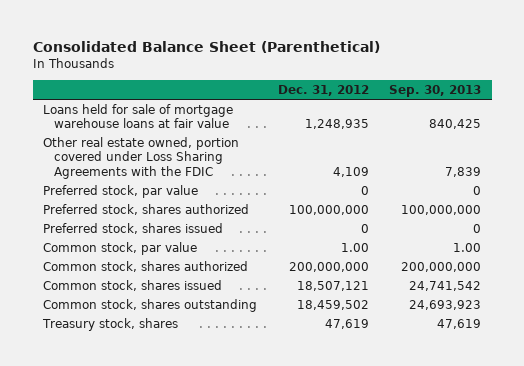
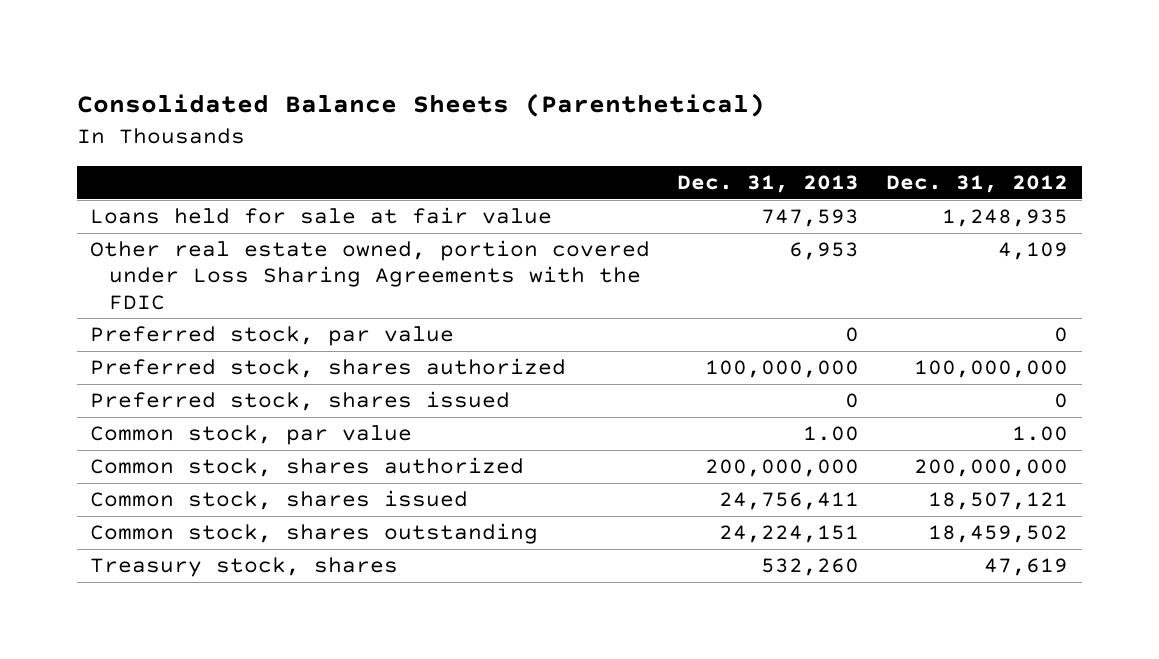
[32,40,380,53] Consolidated Balance Sheet (Parenthetical) -> [76,93,765,118] Consolidated Balance Sheets (Parenthetical)
[389,85,482,98] Sep. 30, 2013 -> none
none -> [677,175,860,194] Dec. 31, 2013
[43,103,234,129] Loans held for sale of mortgage warehouse loans at fair value -> [90,207,553,225] Loans held for sale at fair value

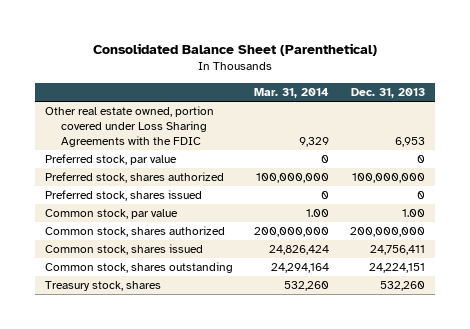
[76,93,765,118] Consolidated Balance Sheets (Parenthetical) -> [93,42,378,56] Consolidated Balance Sheet (Parenthetical)
[886,175,1069,194] Dec. 31, 2012 -> none
none -> [254,87,330,98] Mar. 31, 2014
[90,207,553,225] Loans held for sale at fair value -> none

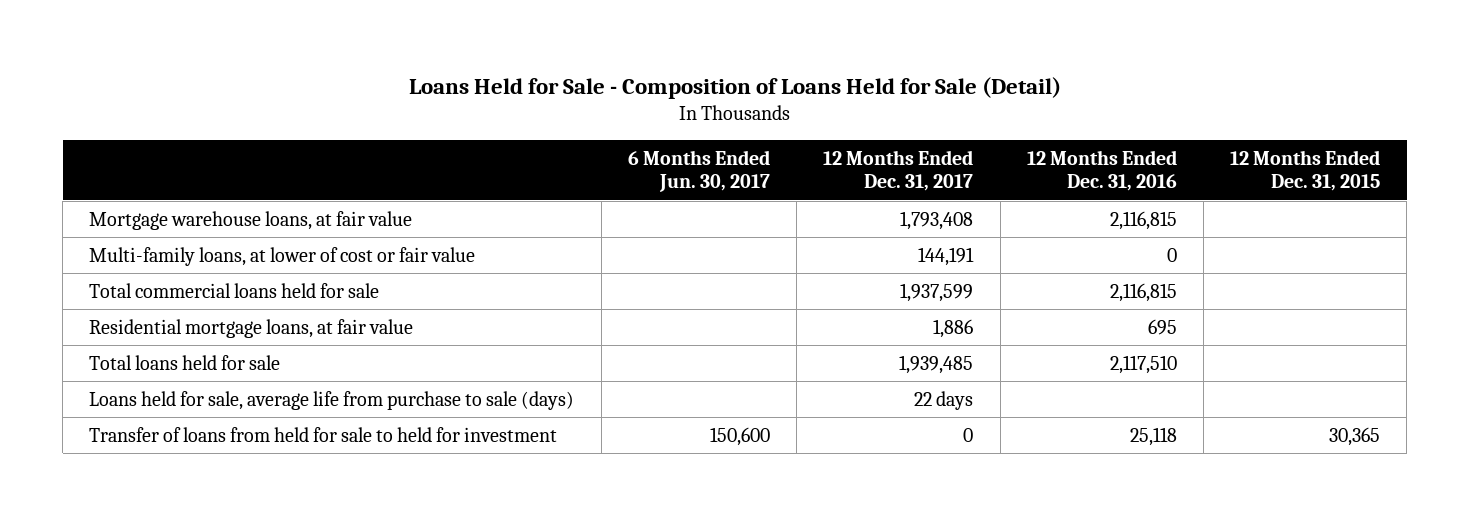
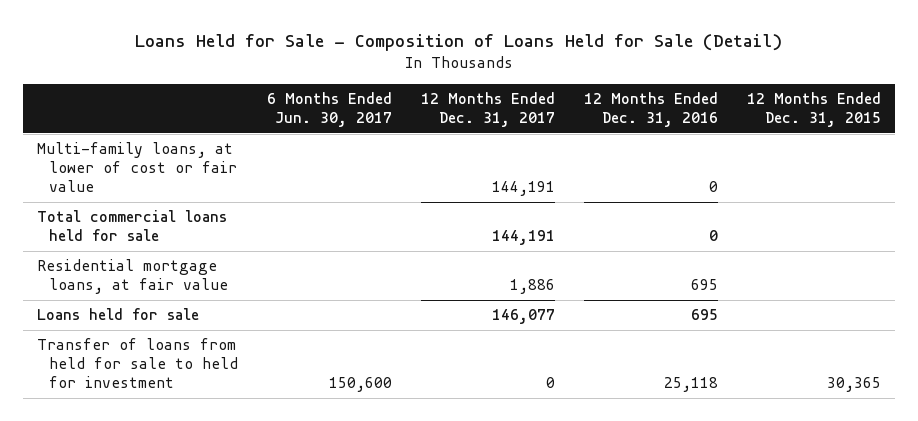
[89,210,413,230] Mortgage warehouse loans, at fair value -> none
[900,282,974,302] 1,937,599 -> [492,230,556,246] 144,191
[1109,282,1177,302] 2,116,815 -> [708,230,718,242] 0
[89,390,575,410] Loans held for sale, average life from purchase to sale (days) -> none
[89,354,281,370] Total loans held for sale -> [37,308,200,321] Loans held for sale
[899,354,974,374] 1,939,485 -> [492,309,556,325] 146,077
[1109,354,1177,374] 2,117,510 -> [690,309,718,321] 695

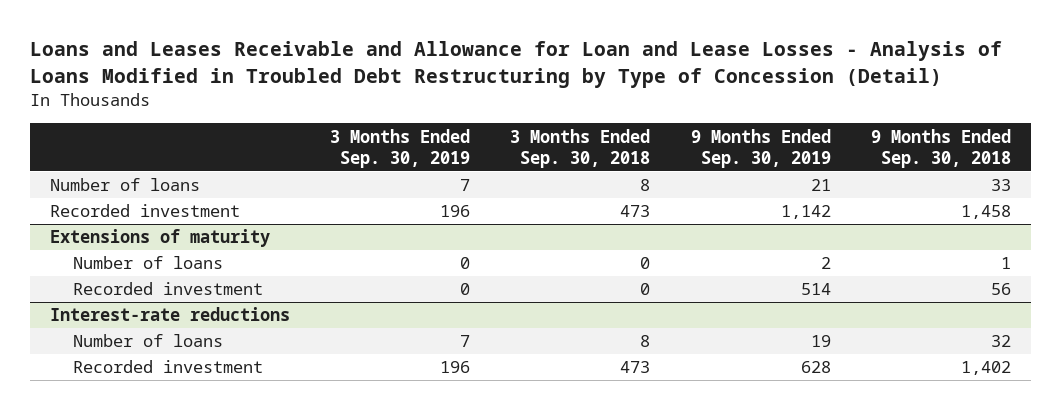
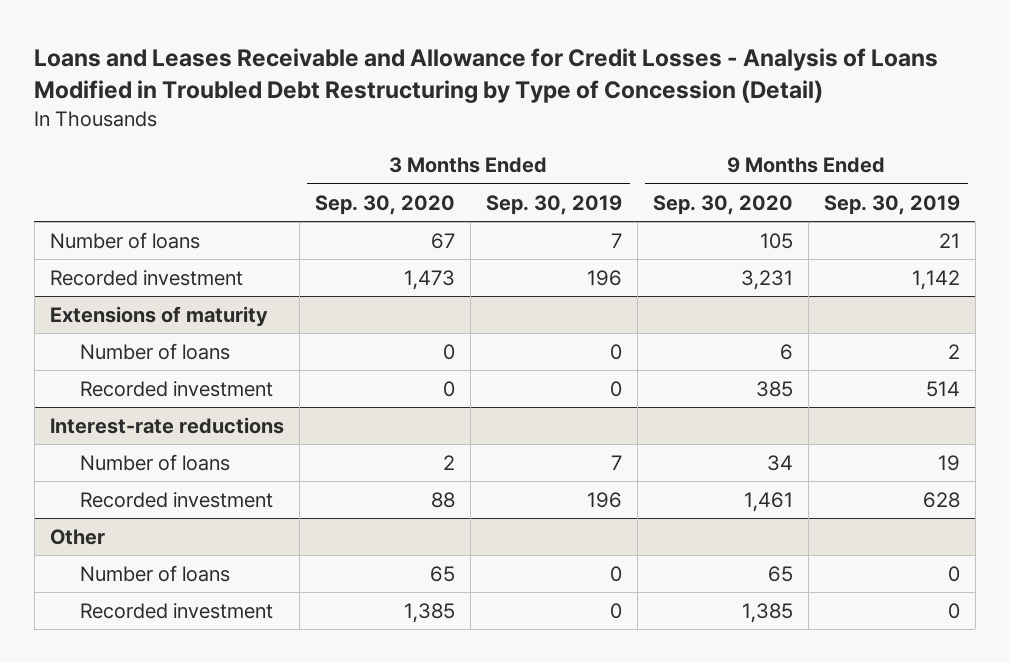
[29,41,1002,88] Loans and Leases Receivable and Allowance for Loan and Lease Losses - Analysis of Loans Modified in Troubled Debt Restructuring by Type of Concession (Detail) -> [34,48,939,104] Loans and Leases Receivable and Allowance for Credit Losses - Analysis of Loans Modified in Troubled Debt Restructuring by Type of Concession (Detail)
[510,128,651,169] 3 Months Ended Sep. 30, 2018 -> none
[871,128,1012,169] 9 Months Ended Sep. 30, 2018 -> none
none -> [314,194,455,215] Sep. 30, 2020
none -> [652,194,793,215] Sep. 30, 2020
none -> [49,528,105,545] Other
none -> [80,564,231,582] Number of loans
none -> [80,602,274,619] Recorded investment

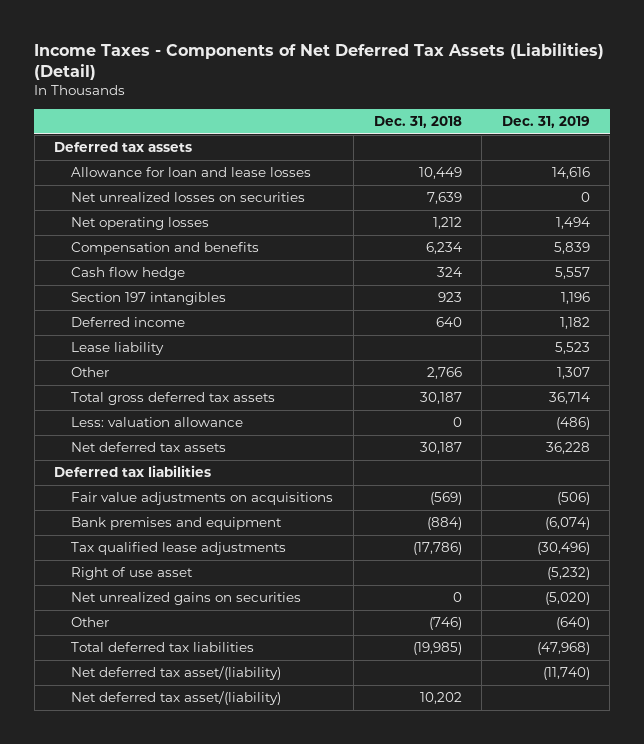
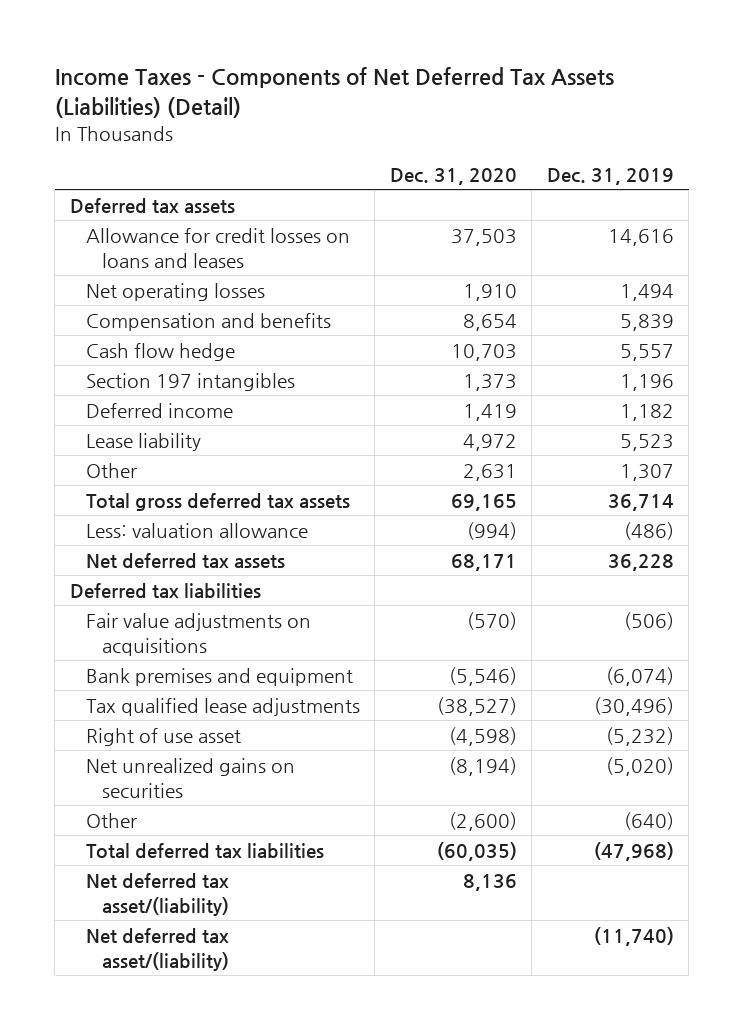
[373,116,462,129] Dec. 31, 2018 -> none
none -> [389,167,517,185] Dec. 31, 2020
[71,192,306,203] Net unrealized losses on securities -> none
[71,167,312,178] Allowance for loan and lease losses -> [85,227,350,268] Allowance for credit losses on loans and leases
[71,666,282,681] Net deferred tax asset/(liability) -> [85,927,229,971] Net deferred tax asset/(liability)

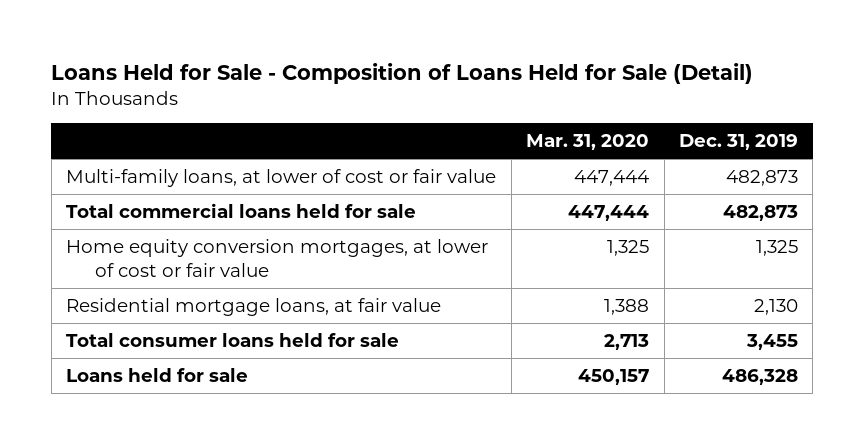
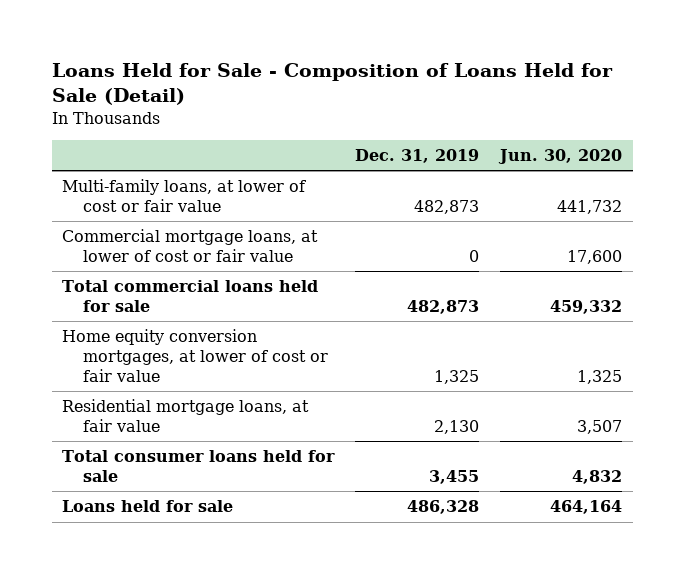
[526,134,650,151] Mar. 31, 2020 -> none
none -> [498,148,623,164] Jun. 30, 2020
none -> [62,229,319,262] Commercial mortgage loans, at lower of cost or fair value

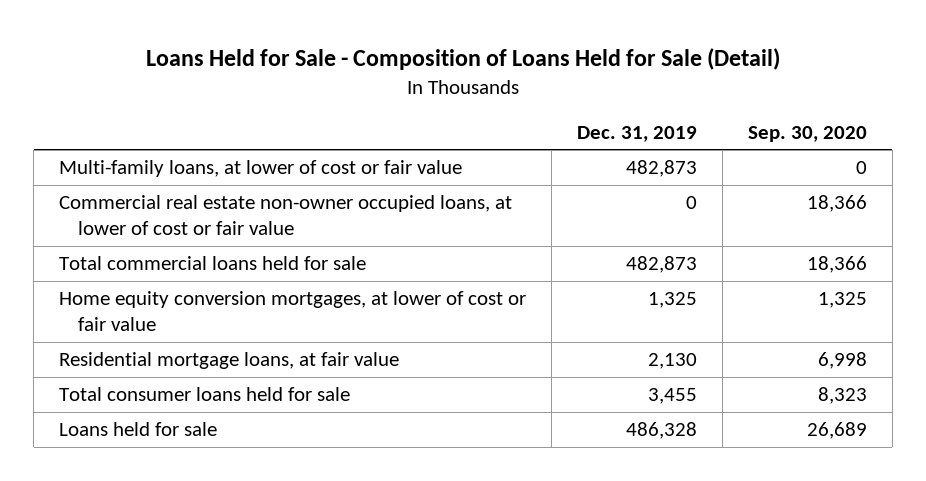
[498,148,623,164] Jun. 30, 2020 -> none
none -> [747,125,867,142] Sep. 30, 2020
[62,229,319,262] Commercial mortgage loans, at lower of cost or fair value -> [59,194,513,235] Commercial real estate non-owner occupied loans, at lower of cost or fair value

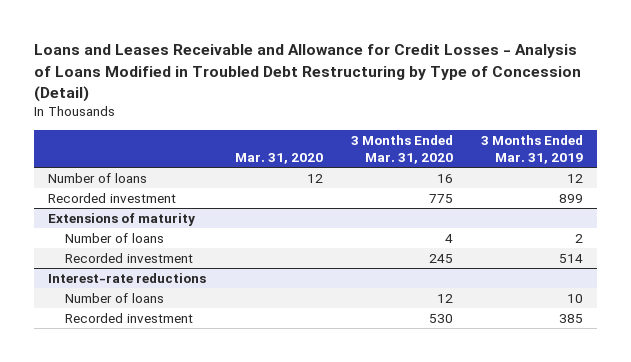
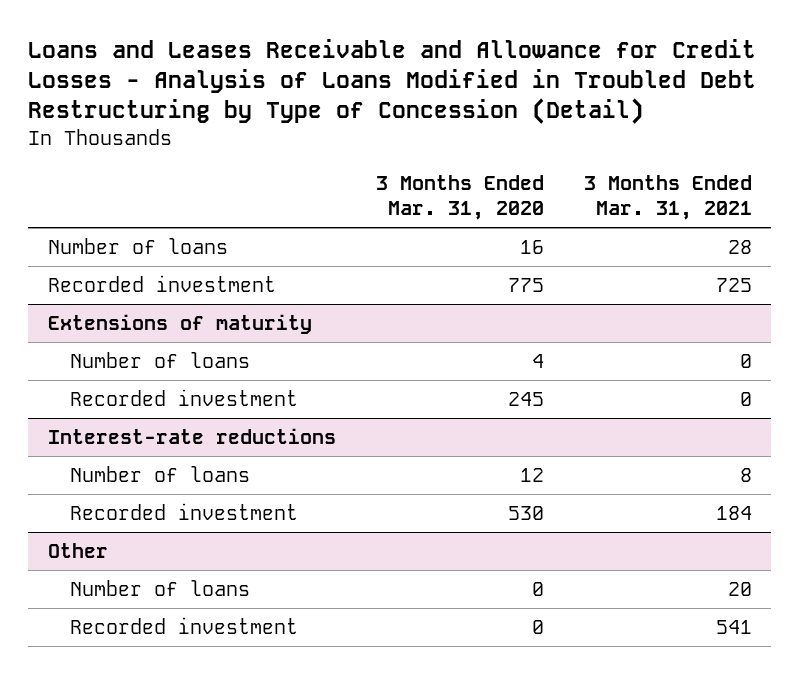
[234,152,323,164] Mar. 31, 2020 -> none
[481,135,584,164] 3 Months Ended Mar. 31, 2019 -> none
none -> [583,175,752,221] 3 Months Ended Mar. 31, 2021
none -> [47,542,108,558] Other
none -> [70,579,251,596] Number of loans
none -> [70,616,299,634] Recorded investment

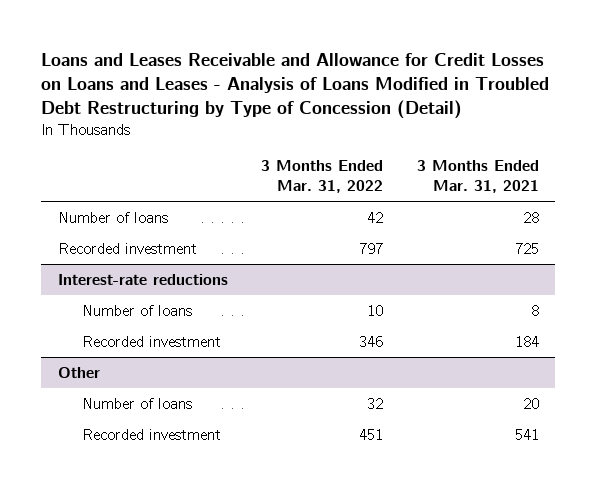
[27,39,756,125] Loans and Leases Receivable and Allowance for Credit Losses - Analysis of Loans Modified in Troubled Debt Restructuring by Type of Concession (Detail) -> [41,52,550,120] Loans and Leases Receivable and Allowance for Credit Losses on Loans and Leases - Analysis of Loans Modified in Troubled Debt Restructuring by Type of Concession (Detail)
[375,175,544,221] 3 Months Ended Mar. 31, 2020 -> none
none -> [261,160,384,194] 3 Months Ended Mar. 31, 2022
[47,313,312,334] Extensions of maturity -> none
[70,351,251,368] Number of loans -> none
[70,388,299,406] Recorded investment -> none

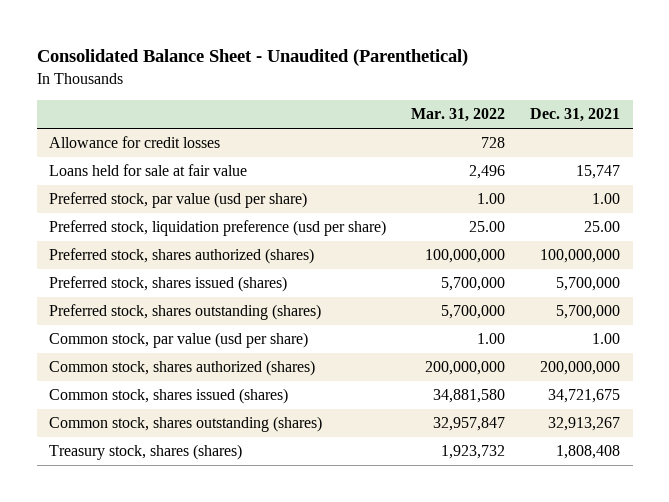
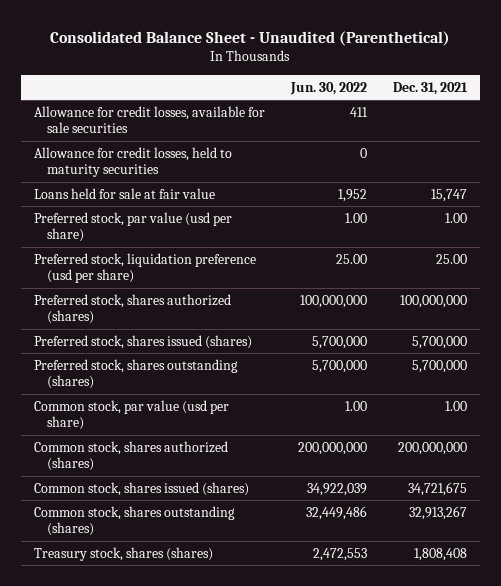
[411,108,506,123] Mar. 31, 2022 -> none
none -> [289,81,367,95] Jun. 30, 2022
[49,136,221,149] Allowance for credit losses -> [34,105,266,134] Allowance for credit losses, available for sale securities
none -> [34,146,233,178] Allowance for credit losses, held to maturity securities

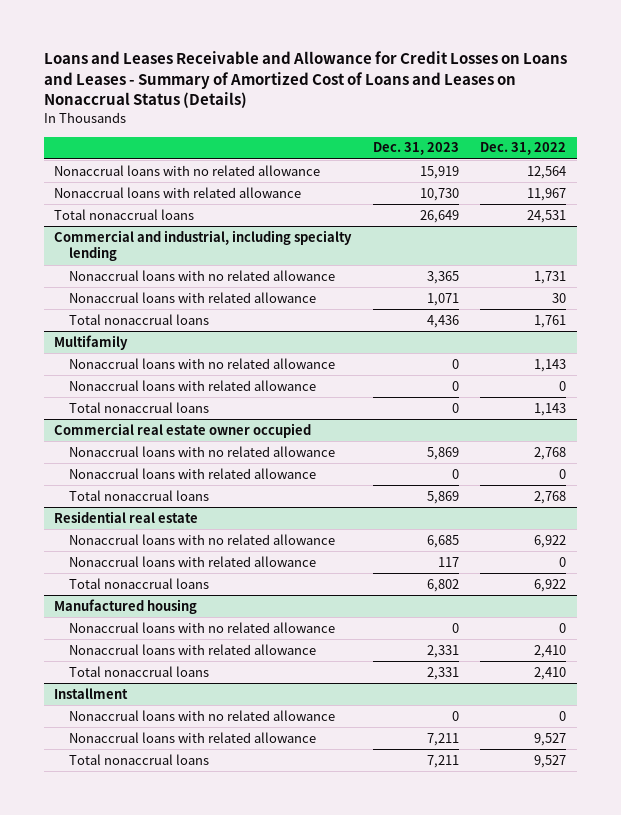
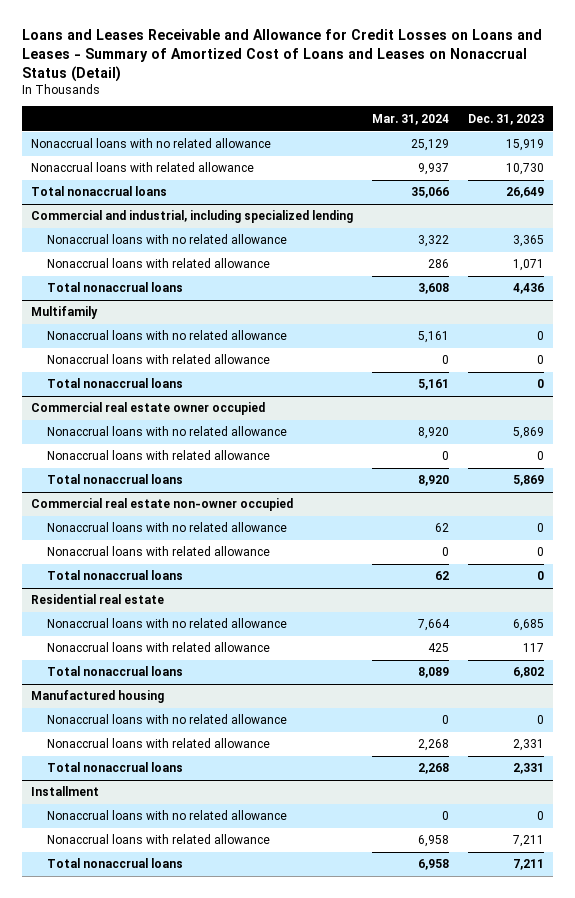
[43,51,567,109] Loans and Leases Receivable and Allowance for Credit Losses on Loans and Leases - Summary of Amortized Cost of Loans and Leases on Nonaccrual Status (Details) -> [21,29,542,83] Loans and Leases Receivable and Allowance for Credit Losses on Loans and Leases - Summary of Amortized Cost of Loans and Leases on Nonaccrual Status (Detail)
[480,142,567,156] Dec. 31, 2022 -> none
none -> [372,113,450,125] Mar. 31, 2024
[54,229,353,262] Commercial and industrial, including specialty lending -> [31,210,354,224] Commercial and industrial, including specialized lending
none -> [31,498,294,512] Commercial real estate non-owner occupied
none -> [46,522,287,533] Nonaccrual loans with no related allowance
none -> [46,546,270,557] Nonaccrual loans with related allowance
none -> [46,570,183,581] Total nonaccrual loans

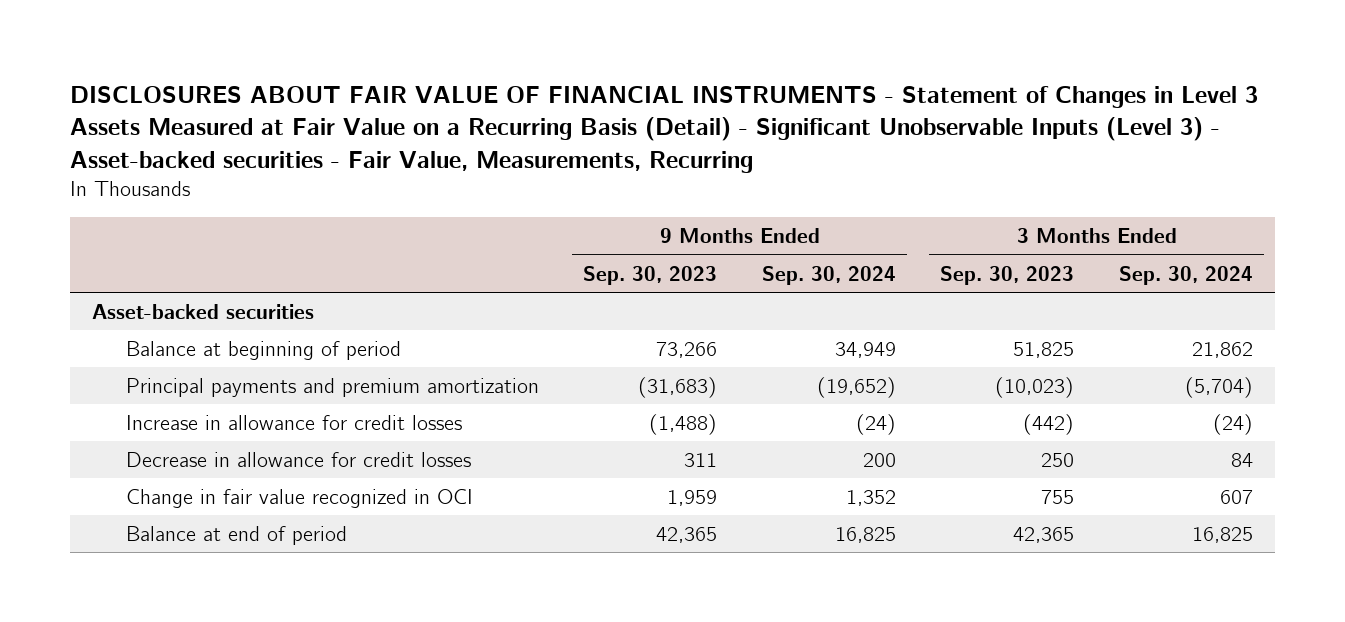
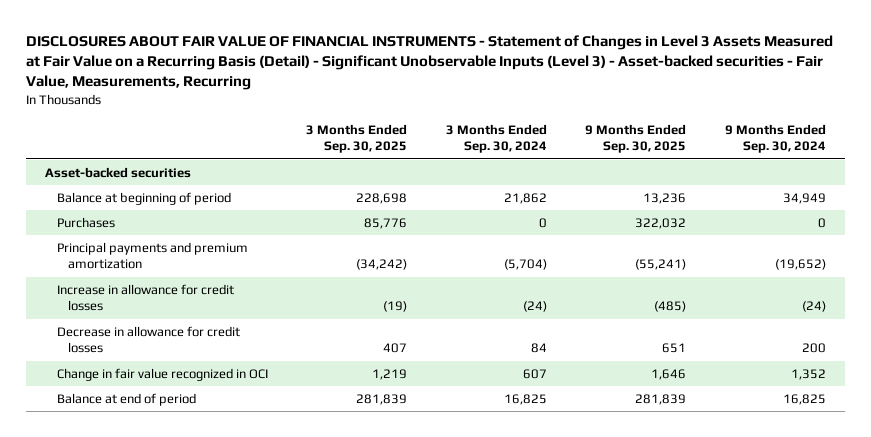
[583,265,718,285] Sep. 30, 2023 -> none
[940,265,1075,285] Sep. 30, 2023 -> none
none -> [306,123,408,154] 3 Months Ended Sep. 30, 2025
none -> [585,123,687,154] 9 Months Ended Sep. 30, 2025
none -> [56,216,115,228] Purchases

